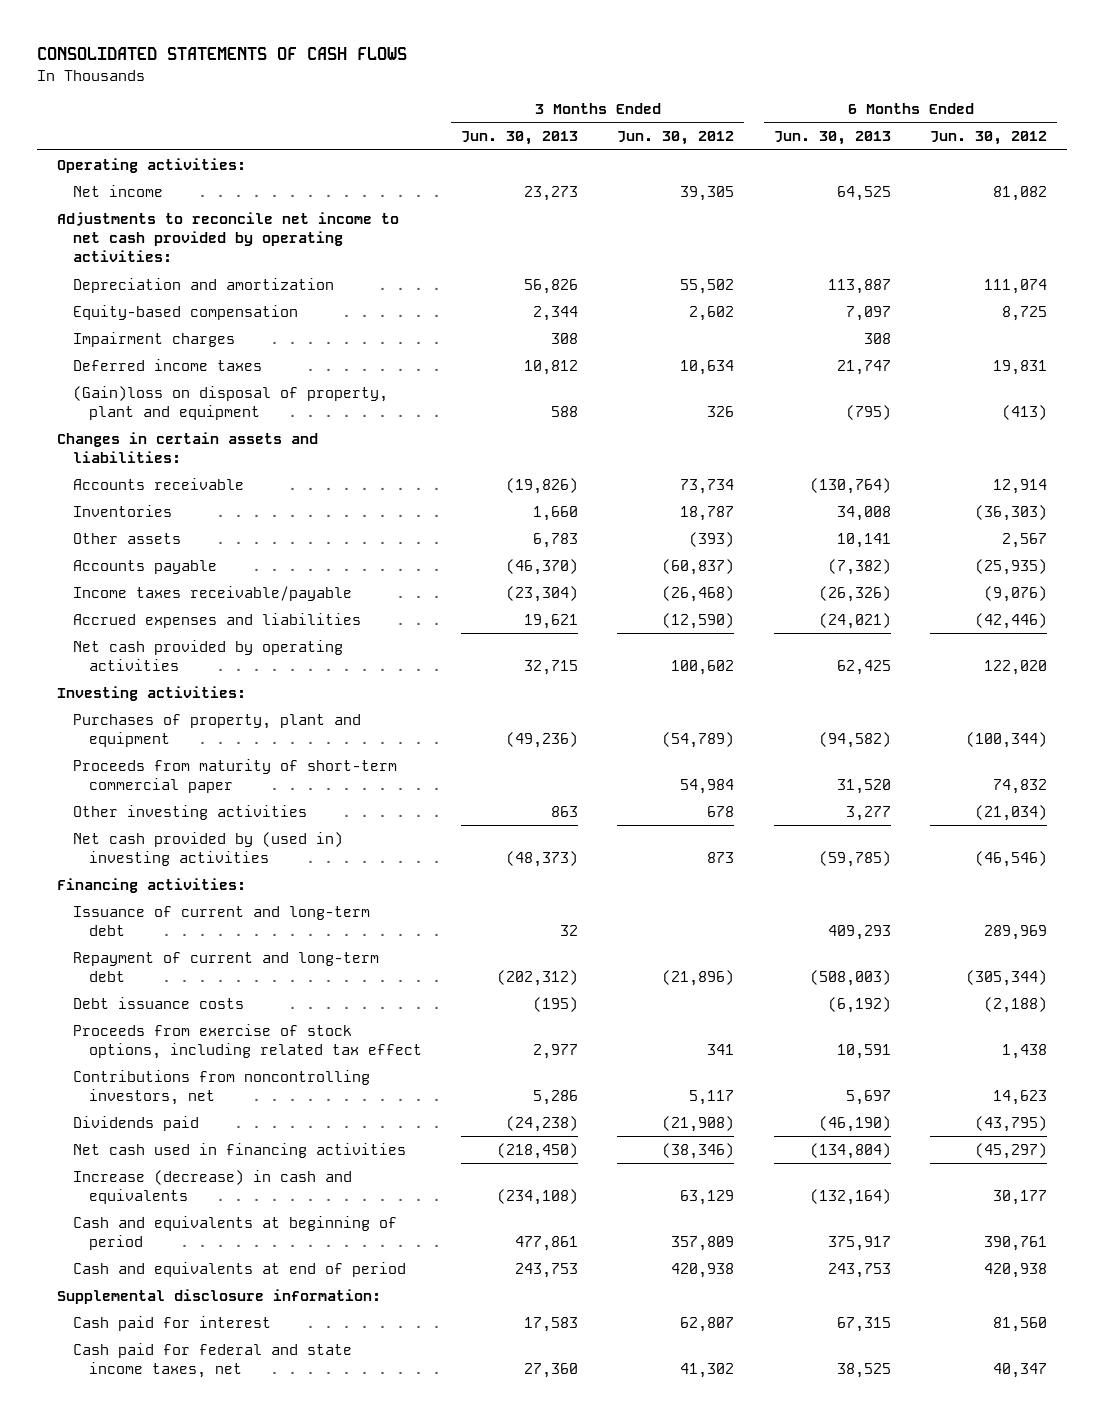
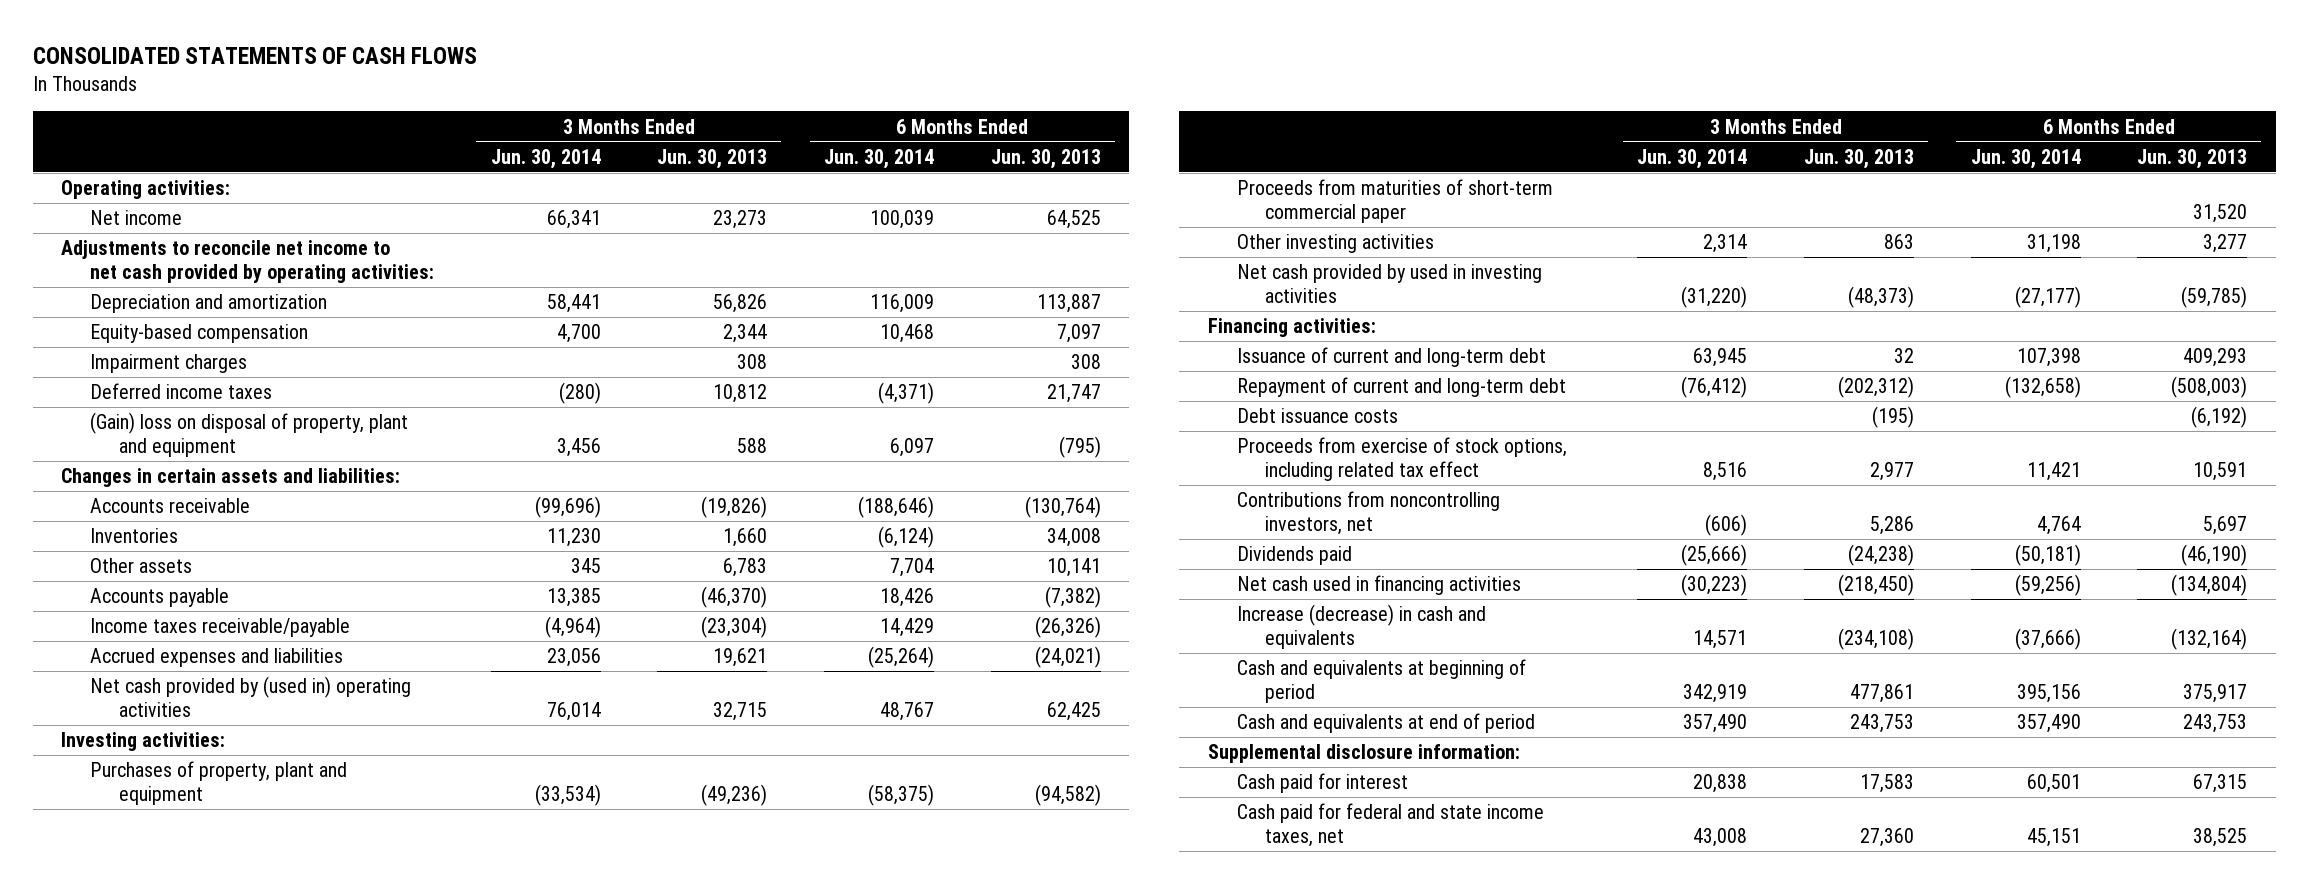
[617,131,735,146] Jun. 30, 2012 -> none
[930,131,1048,146] Jun. 30, 2012 -> none
none -> [490,148,601,169] Jun. 30, 2014
none -> [823,148,934,169] Jun. 30, 2014
[72,385,388,421] (Gain)loss on disposal of property, plant and equipment -> [89,412,408,457] (Gain) loss on disposal of property, plant and equipment
[72,639,343,672] Net cash provided by operating activities -> [89,676,411,717] Net cash provided by (used in) operating activities
[72,758,397,794] Proceeds from maturity of short-term commercial paper -> [1236,179,1553,223] Proceeds from maturities of short-term commercial paper
[72,831,343,867] Net cash provided by (used in) investing activities -> [1236,264,1542,303] Net cash provided by used in investing activities

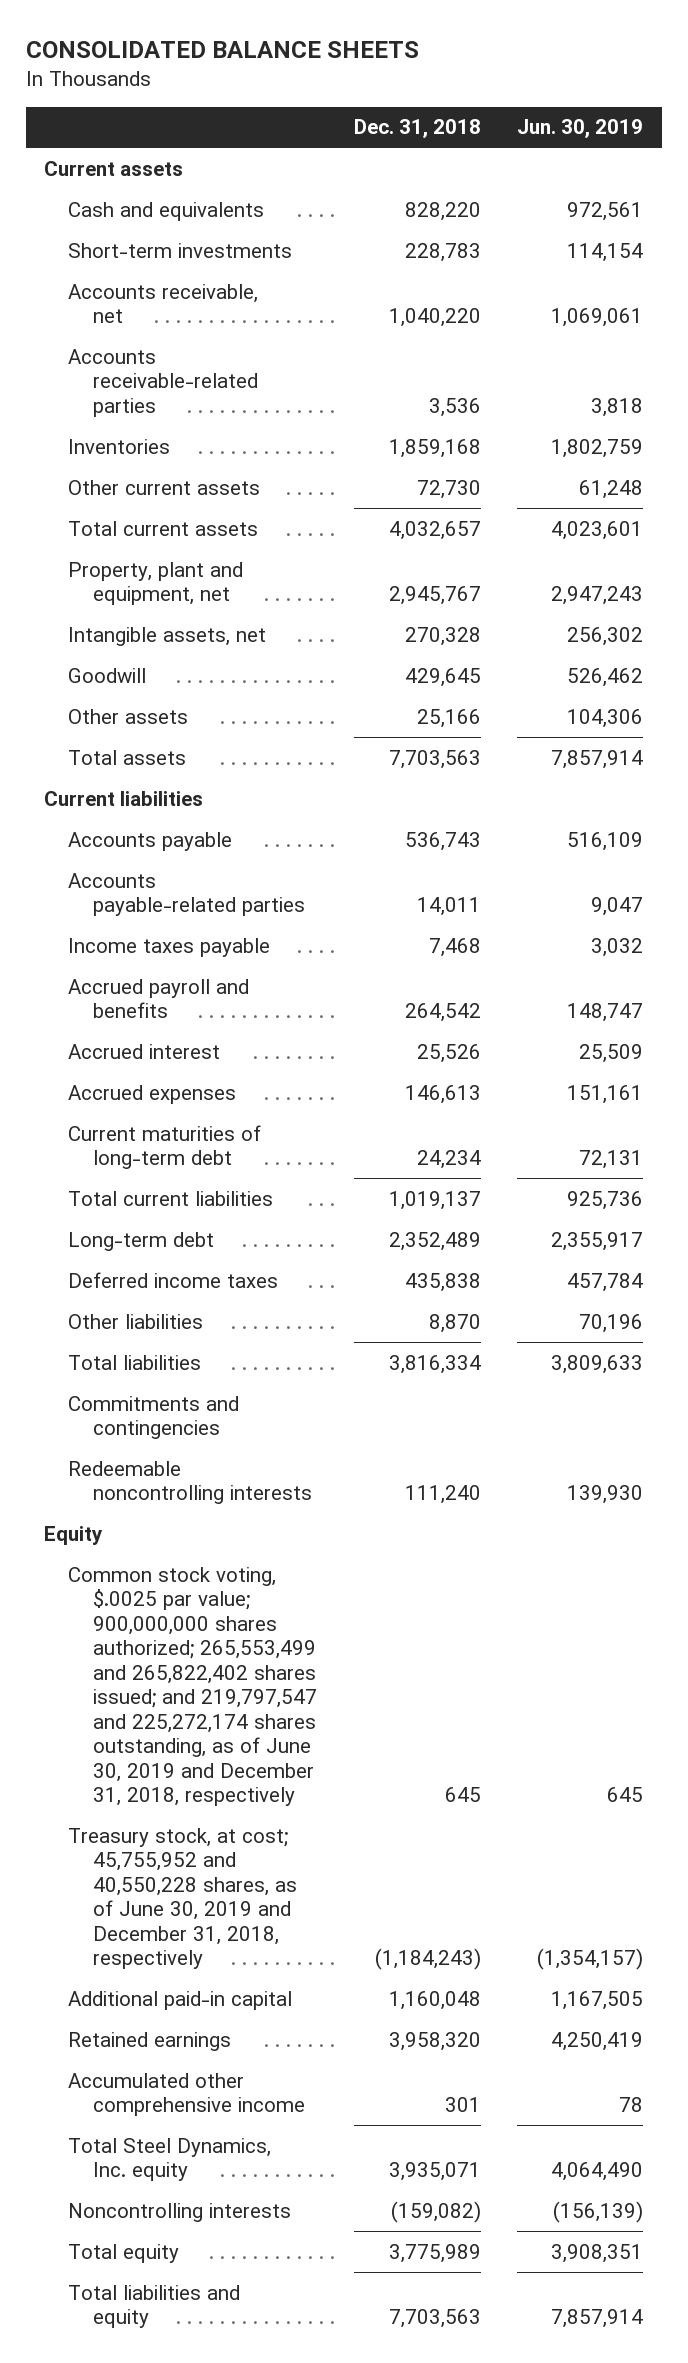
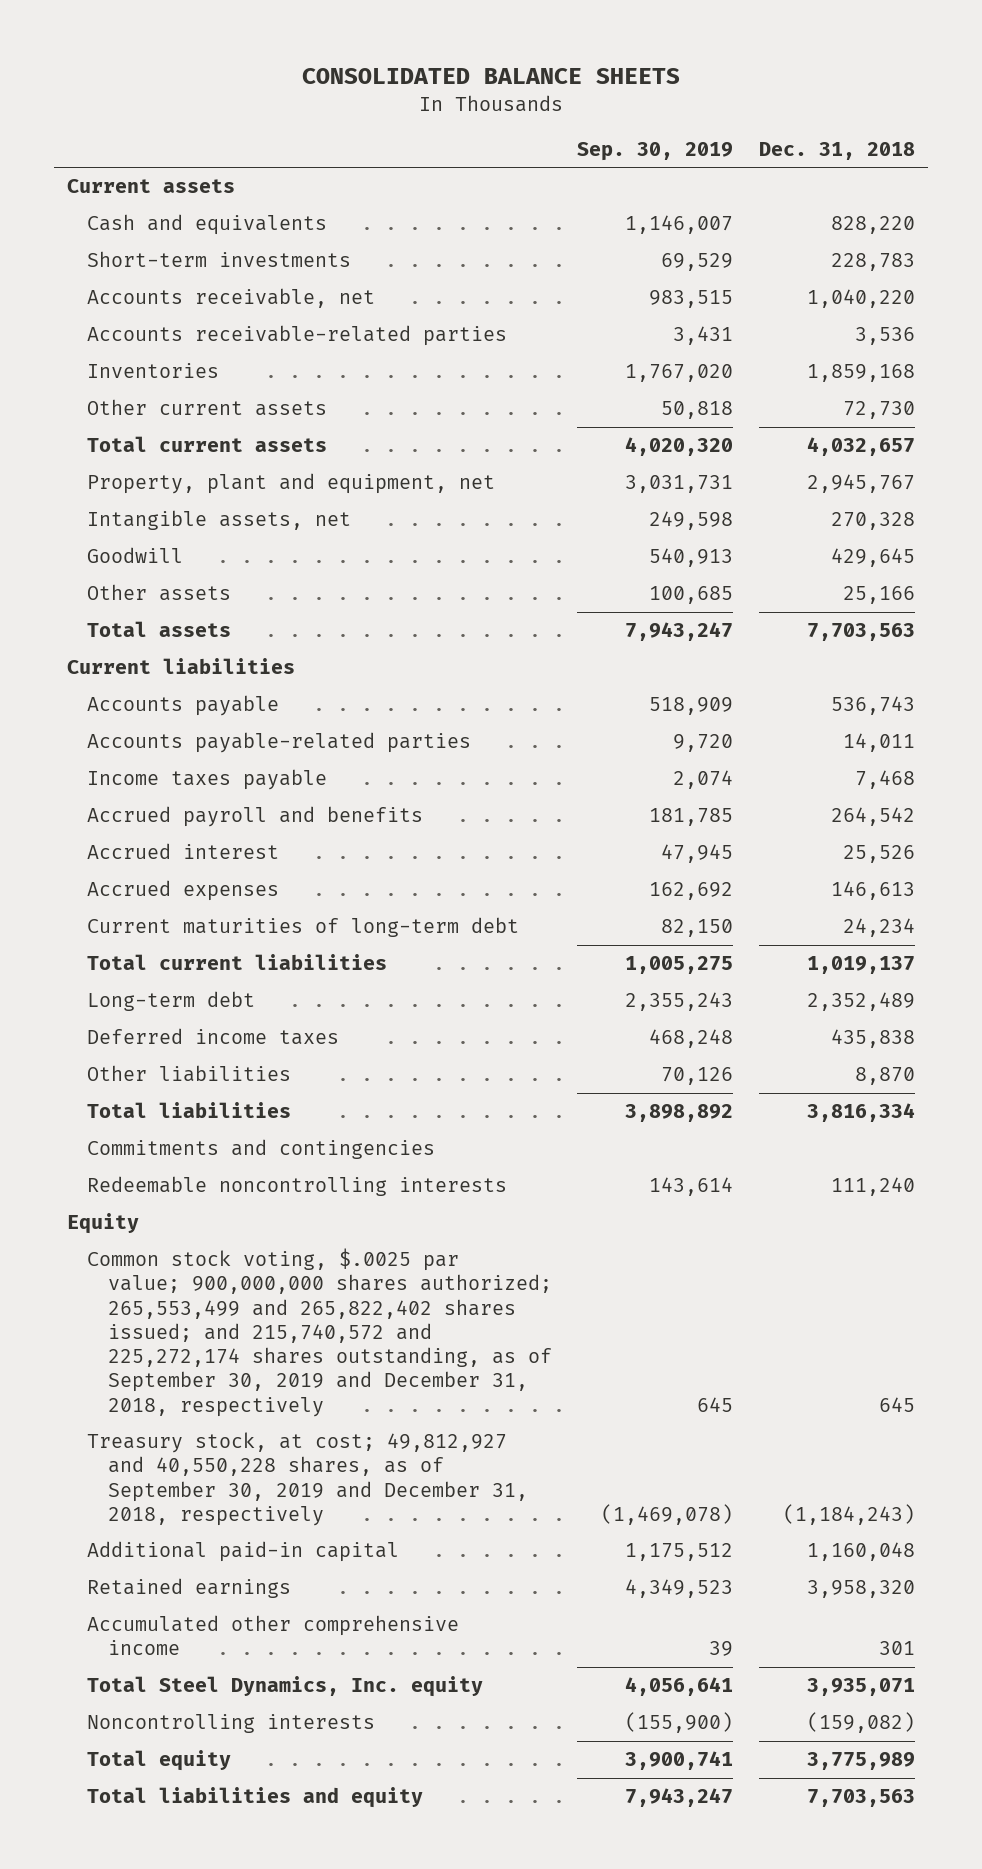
[517,119,644,139] Jun. 30, 2019 -> none
none -> [577,141,734,161] Sep. 30, 2019
[68,1566,317,1807] Common stock voting, $.0025 par value; 900,000,000 shares authorized; 265,553,499 and 265,822,402 shares issued; and 219,797,547 and 225,272,174 shares outstanding, as of June 30, 2019 and December 31, 2018, respectively -> [87,1248,552,1417] Common stock voting, $.0025 par value; 900,000,000 shares authorized; 265,553,499 and 265,822,402 shares issued; and 215,740,572 and 225,272,174 shares outstanding, as of September 30, 2019 and December 31, 2018, respectively
[68,1827,297,1970] Treasury stock, at cost; 45,755,952 and 40,550,228 shares, as of June 30, 2019 and December 31, 2018, respectively -> [87,1432,528,1526] Treasury stock, at cost; 49,812,927 and 40,550,228 shares, as of September 30, 2019 and December 31, 2018, respectively

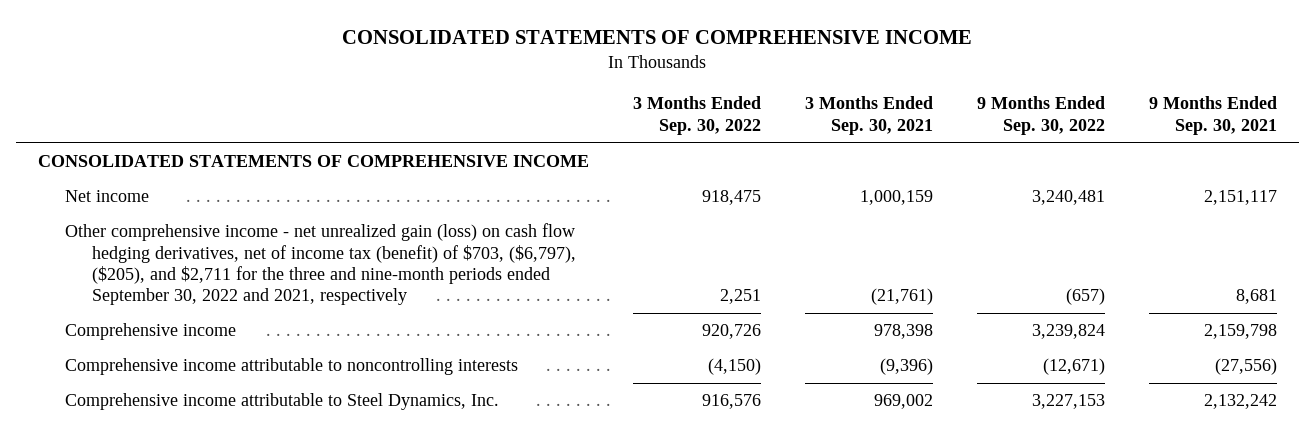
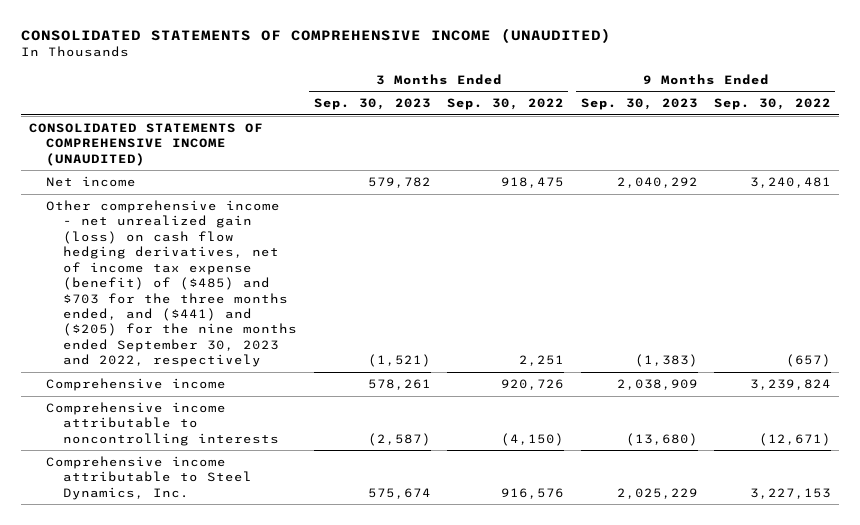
[342,30,973,45] CONSOLIDATED STATEMENTS OF COMPREHENSIVE INCOME -> [21,27,612,43] CONSOLIDATED STATEMENTS OF COMPREHENSIVE INCOME (UNAUDITED)
[804,96,933,135] 3 Months Ended Sep. 30, 2021 -> none
[1148,96,1277,135] 9 Months Ended Sep. 30, 2021 -> none
none -> [313,98,431,111] Sep. 30, 2023
none -> [580,98,698,111] Sep. 30, 2023
[38,155,590,168] CONSOLIDATED STATEMENTS OF COMPREHENSIVE INCOME -> [29,122,264,166] CONSOLIDATED STATEMENTS OF COMPREHENSIVE INCOME (UNAUDITED)
[65,223,577,306] Other comprehensive income - net unrealized gain (loss) on cash flow hedging derivatives, net of income tax (benefit) of $703, ($6,797), ($205), and $2,711 for the three and nine-month periods ended September 30, 2022 and 2021, respectively -> [46,199,298,368] Other comprehensive income - net unrealized gain (loss) on cash flow hedging derivatives, net of income tax expense (benefit) of ($485) and $703 for the three months ended, and ($441) and ($205) for the nine months ended September 30, 2023 and 2022, respectively

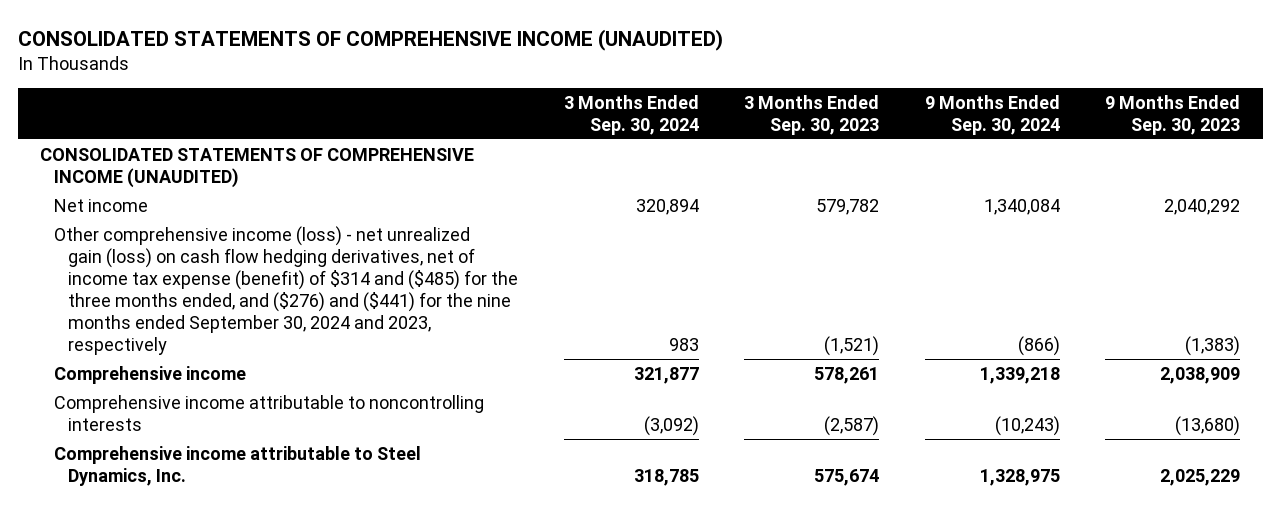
[447,98,565,111] Sep. 30, 2022 -> none
[714,98,832,111] Sep. 30, 2022 -> none
none -> [563,94,699,135] 3 Months Ended Sep. 30, 2024
none -> [924,94,1060,135] 9 Months Ended Sep. 30, 2024
[46,199,298,368] Other comprehensive income - net unrealized gain (loss) on cash flow hedging derivatives, net of income tax expense (benefit) of ($485) and $703 for the three months ended, and ($441) and ($205) for the nine months ended September 30, 2023 and 2022, respectively -> [54,225,519,356] Other comprehensive income (loss) - net unrealized gain (loss) on cash flow hedging derivatives, net of income tax expense (benefit) of $314 and ($485) for the three months ended, and ($276) and ($441) for the nine months ended September 30, 2024 and 2023, respectively

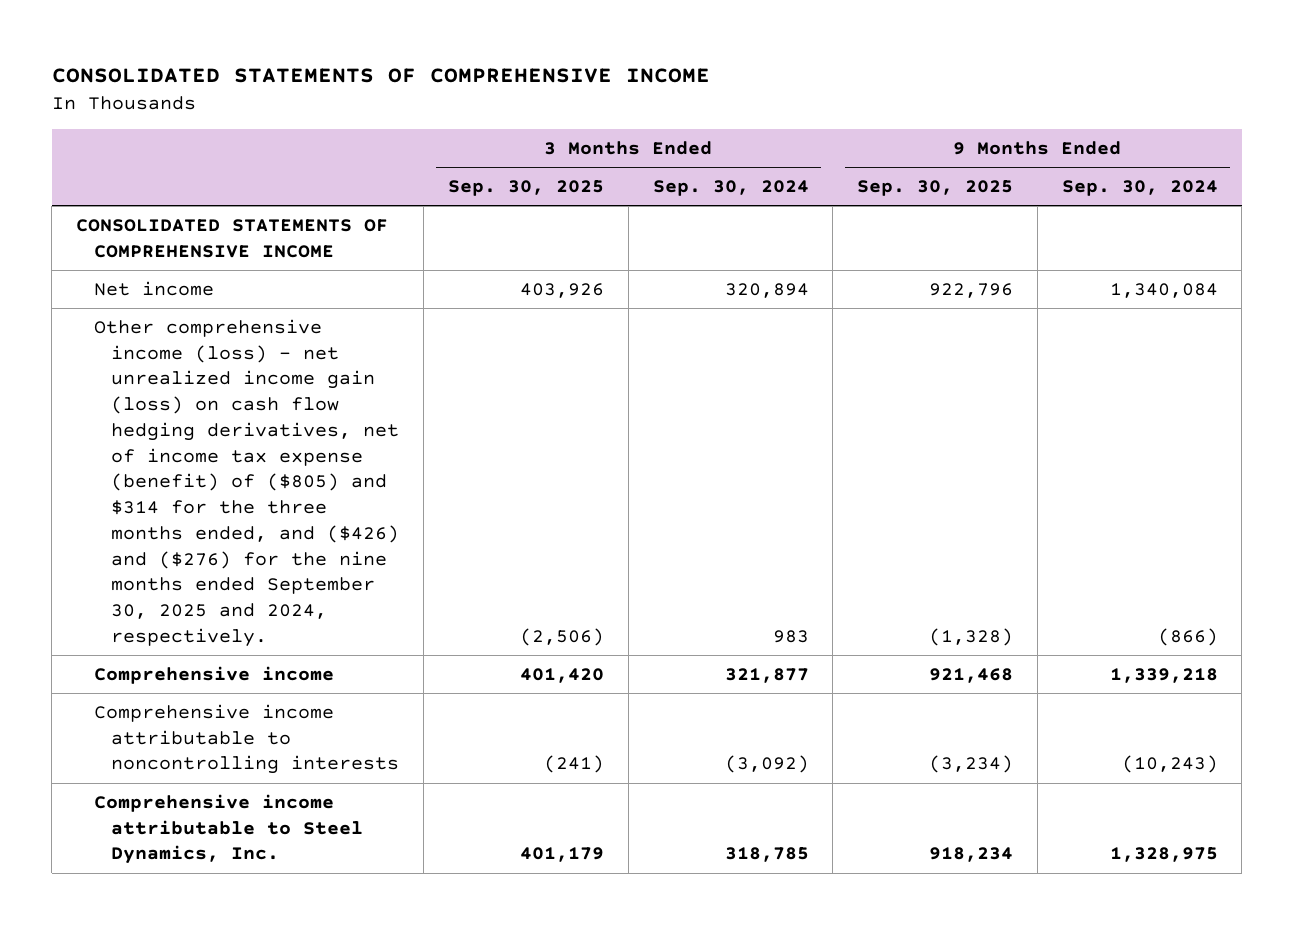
[17,28,723,51] CONSOLIDATED STATEMENTS OF COMPREHENSIVE INCOME (UNAUDITED) -> [51,68,710,84] CONSOLIDATED STATEMENTS OF COMPREHENSIVE INCOME
[744,94,880,135] 3 Months Ended Sep. 30, 2023 -> none
[1105,94,1241,135] 9 Months Ended Sep. 30, 2023 -> none
none -> [447,180,604,197] Sep. 30, 2025
none -> [857,180,1014,197] Sep. 30, 2025
[40,147,475,188] CONSOLIDATED STATEMENTS OF COMPREHENSIVE INCOME (UNAUDITED) -> [75,218,388,258] CONSOLIDATED STATEMENTS OF COMPREHENSIVE INCOME
[54,225,519,356] Other comprehensive income (loss) - net unrealized gain (loss) on cash flow hedging derivatives, net of income tax expense (benefit) of $314 and ($485) for the three months ended, and ($276) and ($441) for the nine months ended September 30, 2024 and 2023, respectively -> [93,318,400,647] Other comprehensive income (loss) - net unrealized income gain (loss) on cash flow hedging derivatives, net of income tax expense (benefit) of ($805) and $314 for the three months ended, and ($426) and ($276) for the nine months ended September 30, 2025 and 2024, respectively.

